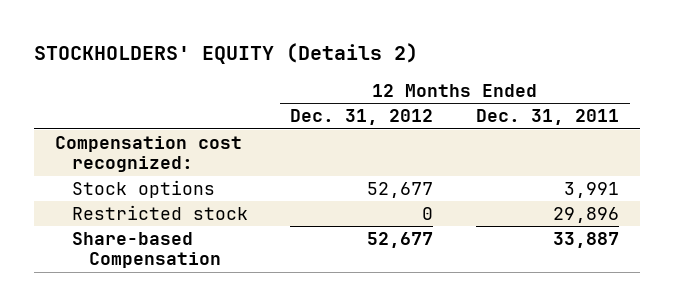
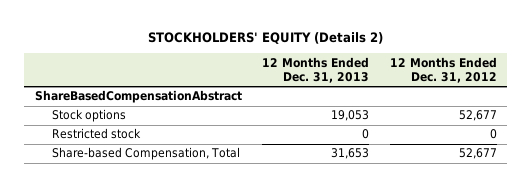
[475,109,619,126] Dec. 31, 2011 -> none
none -> [262,56,370,84] 12 Months Ended Dec. 31, 2013
[54,136,242,173] Compensation cost recognized: -> [34,90,242,104] ShareBasedCompensationAbstract
[71,232,221,269] Share-based Compensation -> [52,147,241,161] Share-based Compensation, Total

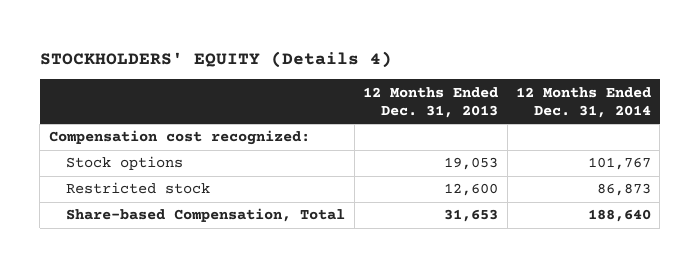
[147,32,383,45] STOCKHOLDERS' EQUITY (Details 2) -> [39,50,392,68] STOCKHOLDERS' EQUITY (Details 4)
[390,56,498,84] 12 Months Ended Dec. 31, 2012 -> none
none -> [515,86,651,118] 12 Months Ended Dec. 31, 2014
[34,90,242,104] ShareBasedCompensationAbstract -> [48,130,310,146] Compensation cost recognized:
[362,129,370,140] 0 -> [444,183,499,197] 12,600

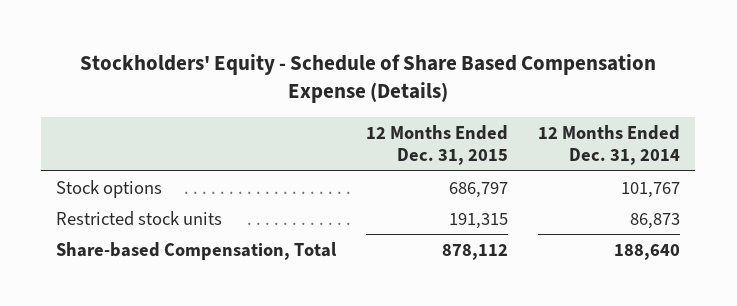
[39,50,392,68] STOCKHOLDERS' EQUITY (Details 4) -> [80,53,657,104] Stockholders' Equity - Schedule of Share Based Compensation Expense (Details)
[363,86,499,118] 12 Months Ended Dec. 31, 2013 -> none
none -> [366,124,509,166] 12 Months Ended Dec. 31, 2015
[48,130,310,146] Compensation cost recognized: -> none
[66,182,211,195] Restricted stock -> [56,210,223,226] Restricted stock units

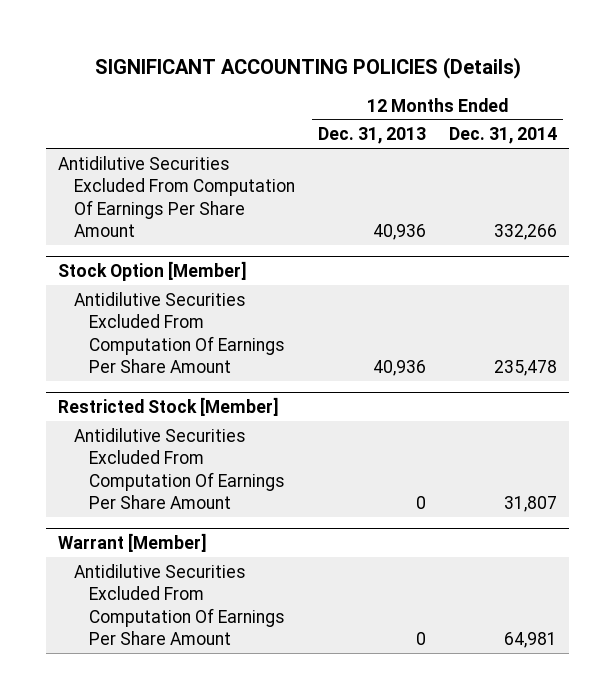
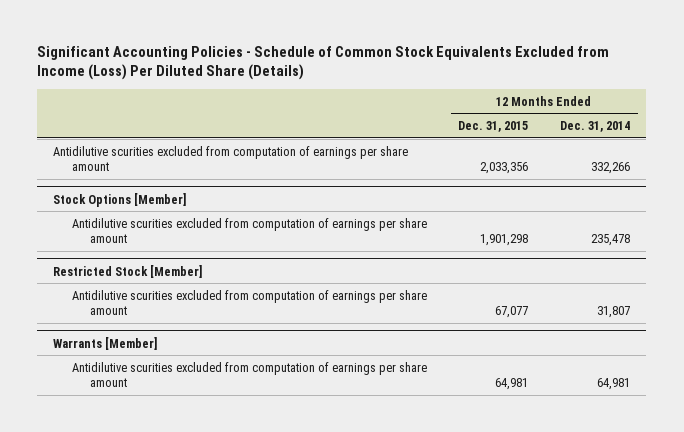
[94,56,521,79] SIGNIFICANT ACCOUNTING POLICIES (Details) -> [37,45,610,81] Significant Accounting Policies - Schedule of Common Stock Equivalents Excluded from Income (Loss) Per Diluted Share (Details)
[318,127,427,145] Dec. 31, 2013 -> none
none -> [458,120,529,132] Dec. 31, 2015
[58,155,295,237] Antidilutive Securities Excluded From Computation Of Earnings Per Share Amount -> [53,145,409,172] Antidilutive scurities excluded from computation of earnings per share amount
[58,260,248,281] Stock Option [Member] -> [53,192,187,207] Stock Options [Member]
[73,291,286,373] Antidilutive Securities Excluded From Computation Of Earnings Per Share Amount -> [71,217,427,244] Antidilutive scurities excluded from computation of earnings per share amount
[73,427,286,509] Antidilutive Securities Excluded From Computation Of Earnings Per Share Amount -> [71,289,427,316] Antidilutive scurities excluded from computation of earnings per share amount
[58,532,208,552] Warrant [Member] -> [53,336,158,350] Warrants [Member]
[73,563,286,645] Antidilutive Securities Excluded From Computation Of Earnings Per Share Amount -> [71,361,427,388] Antidilutive scurities excluded from computation of earnings per share amount

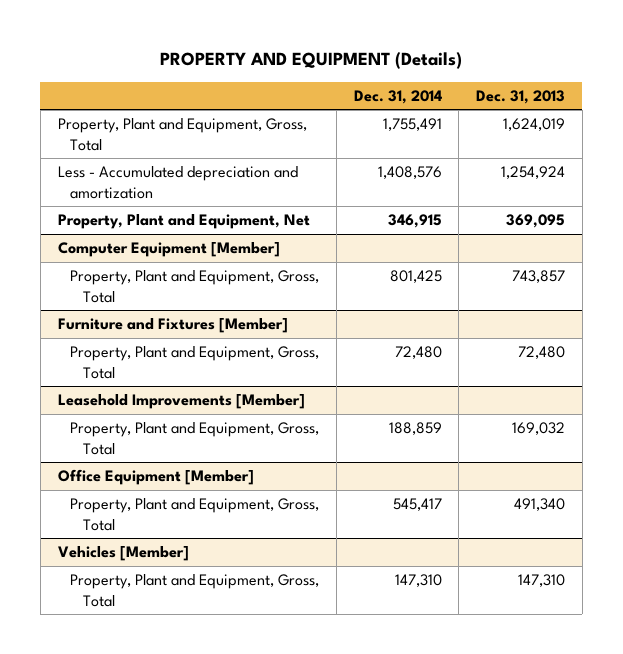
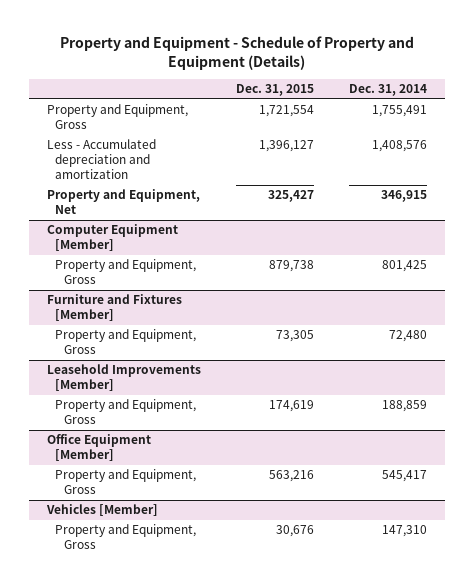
[160,52,463,70] PROPERTY AND EQUIPMENT (Details) -> [60,35,415,70] Property and Equipment - Schedule of Property and Equipment (Details)
[476,89,566,104] Dec. 31, 2013 -> none
none -> [236,84,315,97] Dec. 31, 2015
[57,118,307,151] Property, Plant and Equipment, Gross, Total -> [46,104,188,130] Property and Equipment, Gross
[57,214,310,230] Property, Plant and Equipment, Net -> [46,189,200,215] Property and Equipment, Net
[70,270,320,303] Property, Plant and Equipment, Gross, Total -> [55,259,197,285] Property and Equipment, Gross
[70,346,320,379] Property, Plant and Equipment, Gross, Total -> [55,329,197,355] Property and Equipment, Gross
[70,422,320,455] Property, Plant and Equipment, Gross, Total -> [55,399,197,425] Property and Equipment, Gross
[70,498,320,531] Property, Plant and Equipment, Gross, Total -> [55,469,197,495] Property and Equipment, Gross
[70,574,320,607] Property, Plant and Equipment, Gross, Total -> [55,524,197,550] Property and Equipment, Gross

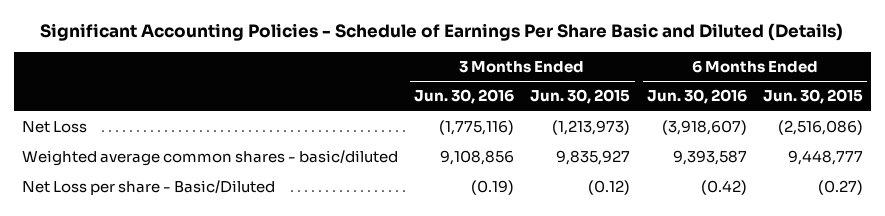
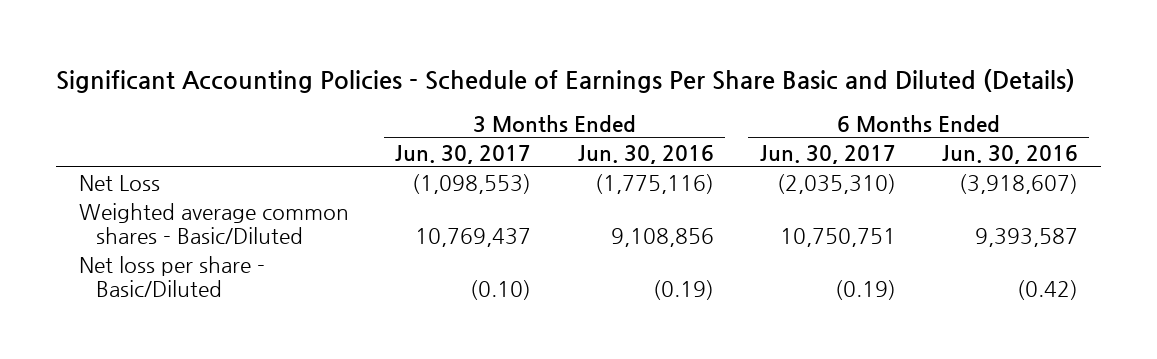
[530,89,631,105] Jun. 30, 2015 -> none
[763,89,864,105] Jun. 30, 2015 -> none
none -> [395,144,532,164] Jun. 30, 2017
none -> [759,144,896,164] Jun. 30, 2017
[21,150,398,167] Weighted average common shares - basic/diluted -> [79,202,350,244] Weighted average common shares - Basic/Diluted
[21,180,275,196] Net Loss per share - Basic/Diluted -> [79,255,266,297] Net loss per share - Basic/Diluted

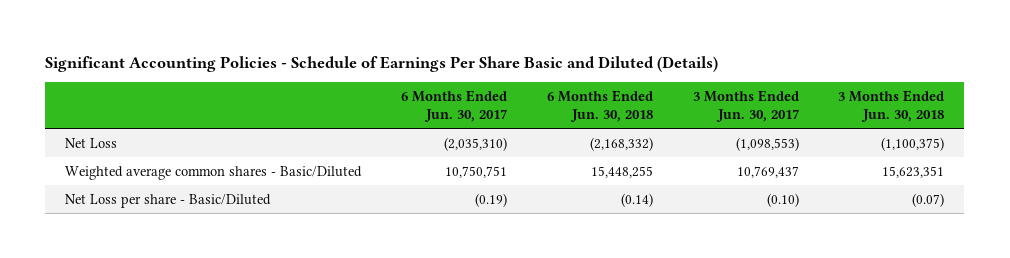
[577,144,714,164] Jun. 30, 2016 -> none
[941,144,1078,164] Jun. 30, 2016 -> none
none -> [546,89,653,123] 6 Months Ended Jun. 30, 2018
none -> [838,89,945,123] 3 Months Ended Jun. 30, 2018
[79,255,266,297] Net loss per share - Basic/Diluted -> [65,193,272,208] Net Loss per share - Basic/Diluted

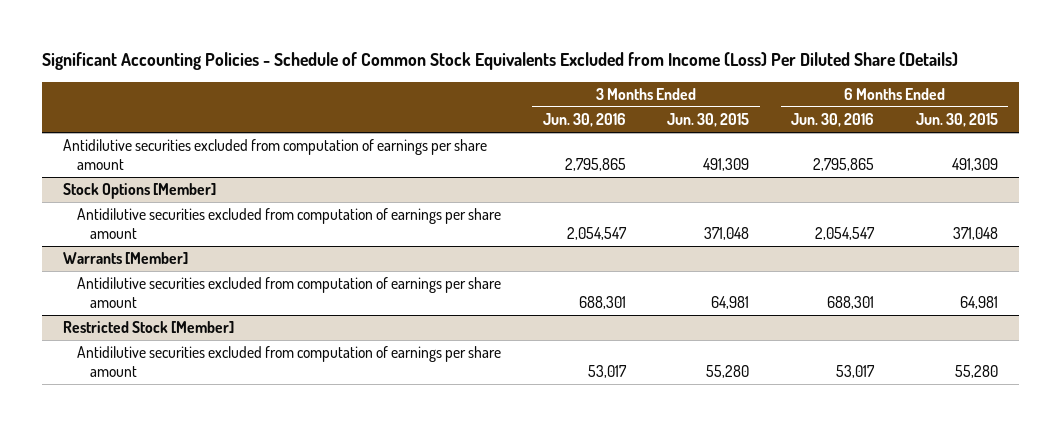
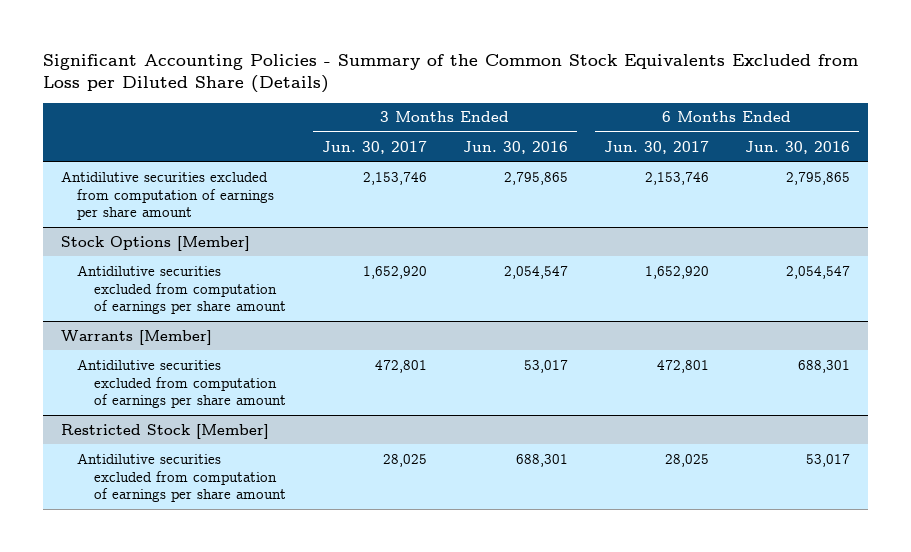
[42,52,959,71] Significant Accounting Policies - Schedule of Common Stock Equivalents Excluded from Income (Loss) Per Diluted Share (Details) -> [43,53,859,94] Significant Accounting Policies - Summary of the Common Stock Equivalents Excluded from Loss per Diluted Share (Details)
[667,113,750,128] Jun. 30, 2015 -> none
[916,113,999,128] Jun. 30, 2015 -> none
none -> [321,140,427,154] Jun. 30, 2017
none -> [603,140,709,154] Jun. 30, 2017
[578,295,626,309] 688,301 -> [523,359,568,373] 53,017
[587,364,627,378] 53,017 -> [515,453,568,467] 688,301

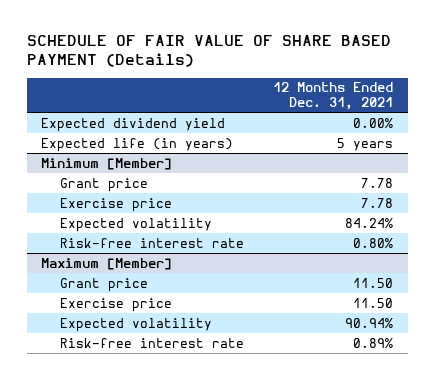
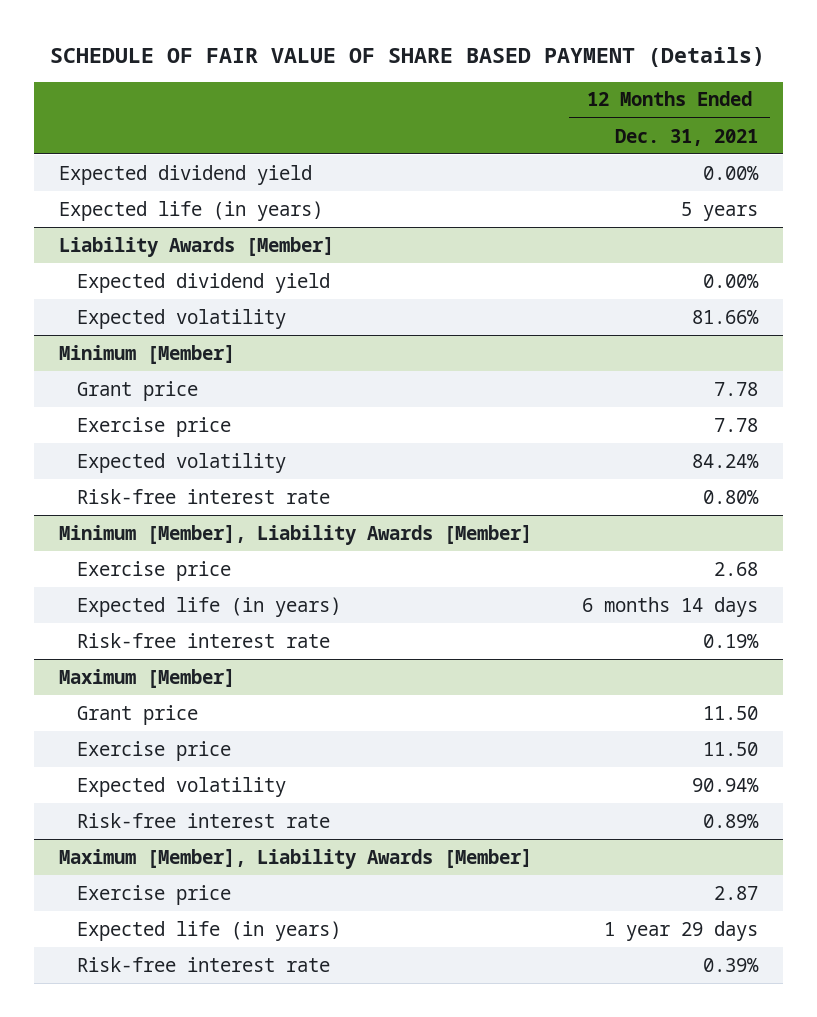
none -> [58,236,334,257] Liability Awards [Member]
none -> [77,272,331,293] Expected dividend yield
none -> [77,308,287,329] Expected volatility
none -> [58,524,532,545] Minimum [Member], Liability Awards [Member]
none -> [77,560,232,581] Exercise price
none -> [77,596,342,617] Expected life (in years)
none -> [77,632,331,648] Risk-free interest rate
none -> [58,848,532,869] Maximum [Member], Liability Awards [Member]
none -> [77,884,232,905] Exercise price
none -> [77,920,342,941] Expected life (in years)
none -> [77,956,331,972] Risk-free interest rate

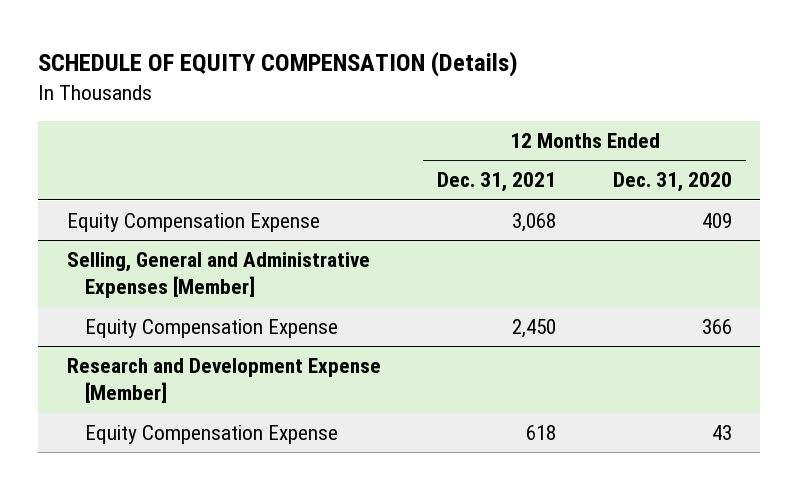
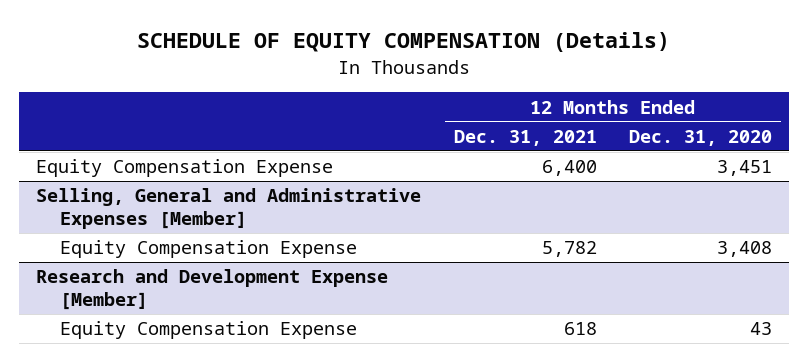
[512,213,557,233] 3,068 -> [541,160,597,177] 6,400
[701,213,732,229] 409 -> [717,160,773,177] 3,451
[512,319,557,339] 2,450 -> [541,241,597,258] 5,782
[701,319,732,335] 366 -> [717,241,773,258] 3,408

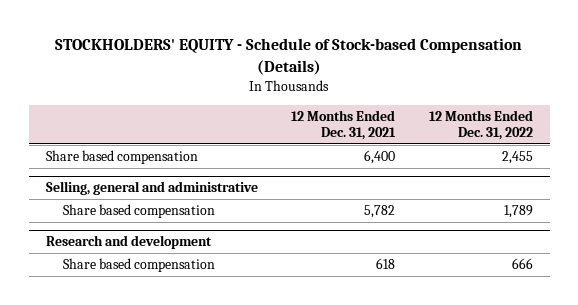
[137,32,671,53] SCHEDULE OF EQUITY COMPENSATION (Details) -> [55,38,523,75] STOCKHOLDERS' EQUITY - Schedule of Stock-based Compensation (Details)
[629,129,773,146] Dec. 31, 2020 -> none
none -> [428,109,533,141] 12 Months Ended Dec. 31, 2022
[35,159,333,178] Equity Compensation Expense -> [45,150,198,165] Share based compensation
[35,188,421,229] Selling, General and Administrative Expenses [Member] -> [45,181,258,196] Selling, general and administrative
[59,240,357,259] Equity Compensation Expense -> [63,204,216,219] Share based compensation
[35,269,388,310] Research and Development Expense [Member] -> [45,235,212,250] Research and development
[59,321,357,340] Equity Compensation Expense -> [63,258,216,273] Share based compensation

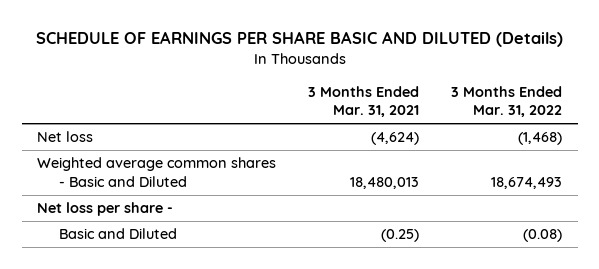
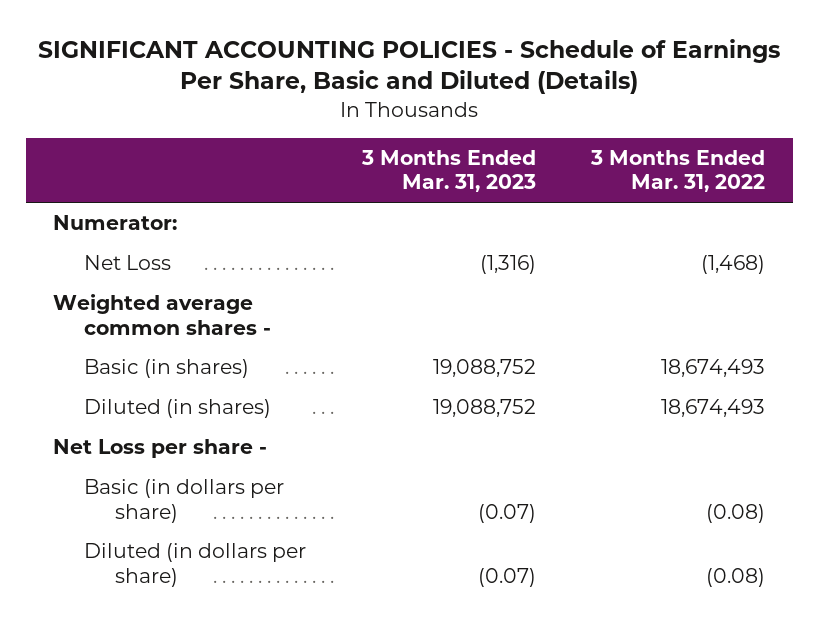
[35,31,563,48] SCHEDULE OF EARNINGS PER SHARE BASIC AND DILUTED (Details) -> [38,38,781,95] SIGNIFICANT ACCOUNTING POLICIES - Schedule of Earnings Per Share, Basic and Diluted (Details)
[308,85,420,118] 3 Months Ended Mar. 31, 2021 -> none
none -> [360,149,536,193] 3 Months Ended Mar. 31, 2023
none -> [53,215,178,231] Numerator:
[37,131,94,143] Net loss -> [84,255,172,271] Net Loss
none -> [53,294,272,335] Weighted average common shares -
none -> [84,359,250,379] Basic (in shares)
[37,157,277,187] Weighted average common shares - Basic and Diluted -> [84,399,272,419] Diluted (in shares)
[37,202,174,217] Net loss per share - -> [53,439,268,459] Net Loss per share -
none -> [84,479,285,523] Basic (in dollars per share)
[59,228,178,240] Basic and Diluted -> [84,543,307,587] Diluted (in dollars per share)

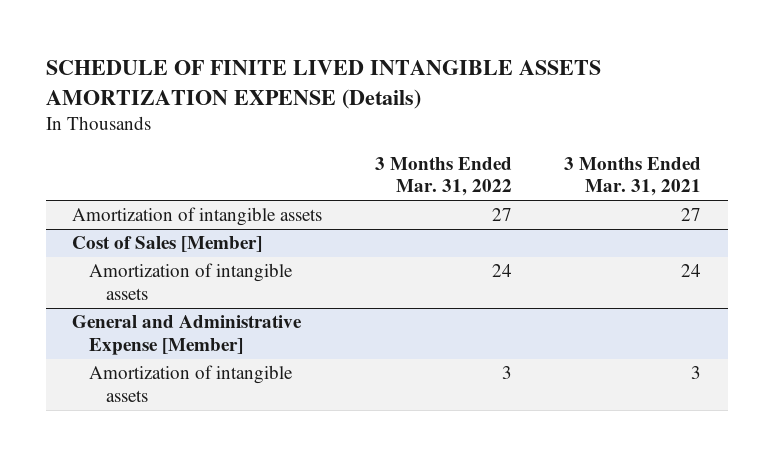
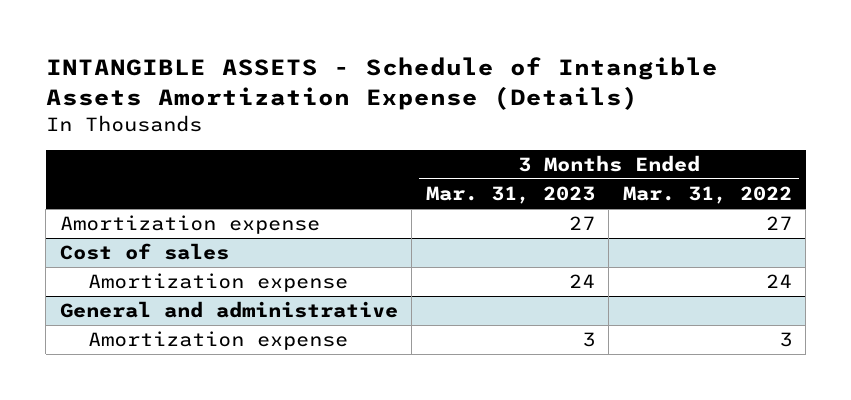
[45,60,601,109] SCHEDULE OF FINITE LIVED INTANGIBLE ASSETS AMORTIZATION EXPENSE (Details) -> [45,57,718,110] INTANGIBLE ASSETS - Schedule of Intangible Assets Amortization Expense (Details)
[564,156,702,197] 3 Months Ended Mar. 31, 2021 -> none
none -> [425,186,595,205] Mar. 31, 2023
[72,207,323,227] Amortization of intangible assets -> [59,215,320,235] Amortization expense
[72,236,263,253] Cost of Sales [Member] -> [59,243,229,261] Cost of sales
[89,263,294,300] Amortization of intangible assets -> [87,273,348,293] Amortization expense
[72,315,303,355] General and Administrative Expense [Member] -> [59,301,398,319] General and administrative
[89,365,294,402] Amortization of intangible assets -> [87,331,348,351] Amortization expense

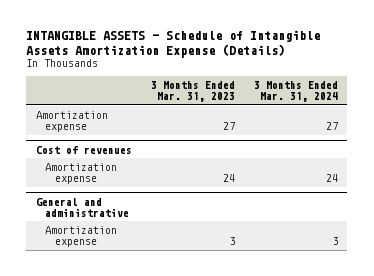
[622,186,792,205] Mar. 31, 2022 -> none
none -> [253,80,338,103] 3 Months Ended Mar. 31, 2024
[59,243,229,261] Cost of sales -> [35,145,132,154] Cost of revenues

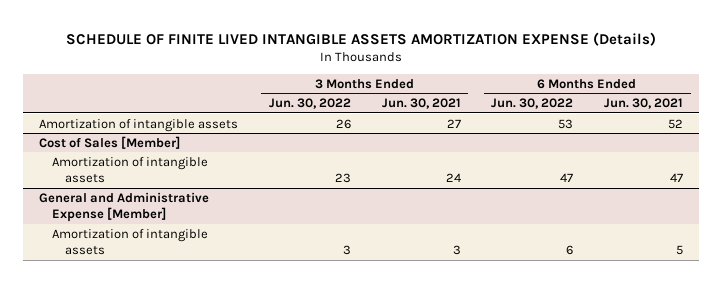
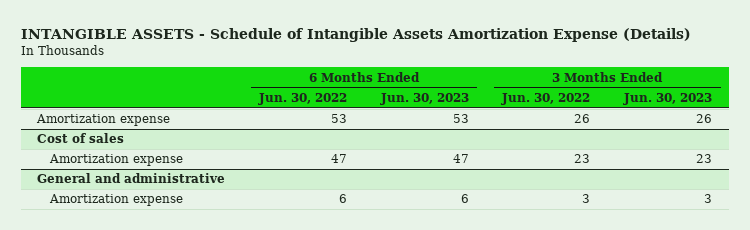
[66,31,657,46] SCHEDULE OF FINITE LIVED INTANGIBLE ASSETS AMORTIZATION EXPENSE (Details) -> [20,28,691,43] INTANGIBLE ASSETS - Schedule of Intangible Assets Amortization Expense (Details)
[381,98,461,110] Jun. 30, 2021 -> none
[604,98,684,110] Jun. 30, 2021 -> none
none -> [379,92,469,105] Jun. 30, 2023
none -> [623,92,713,105] Jun. 30, 2023
[38,118,238,132] Amortization of intangible assets -> [36,114,171,127] Amortization expense
[38,135,180,149] Cost of Sales [Member] -> [37,133,125,144] Cost of sales
[52,156,209,183] Amortization of intangible assets -> [48,154,183,167] Amortization expense
[38,191,209,222] General and Administrative Expense [Member] -> [37,173,226,184] General and administrative
[52,228,209,255] Amortization of intangible assets -> [48,194,183,207] Amortization expense

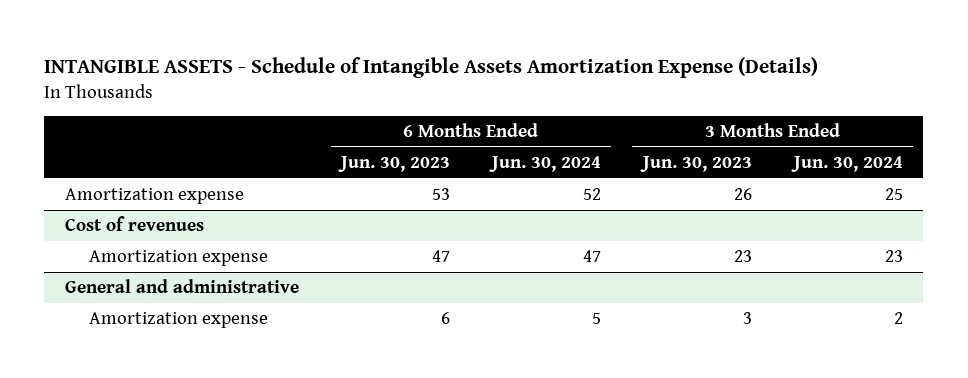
[258,92,348,105] Jun. 30, 2022 -> none
[501,92,591,105] Jun. 30, 2022 -> none
none -> [488,156,601,173] Jun. 30, 2024
none -> [790,156,903,173] Jun. 30, 2024
[37,133,125,144] Cost of sales -> [65,216,205,232] Cost of revenues

